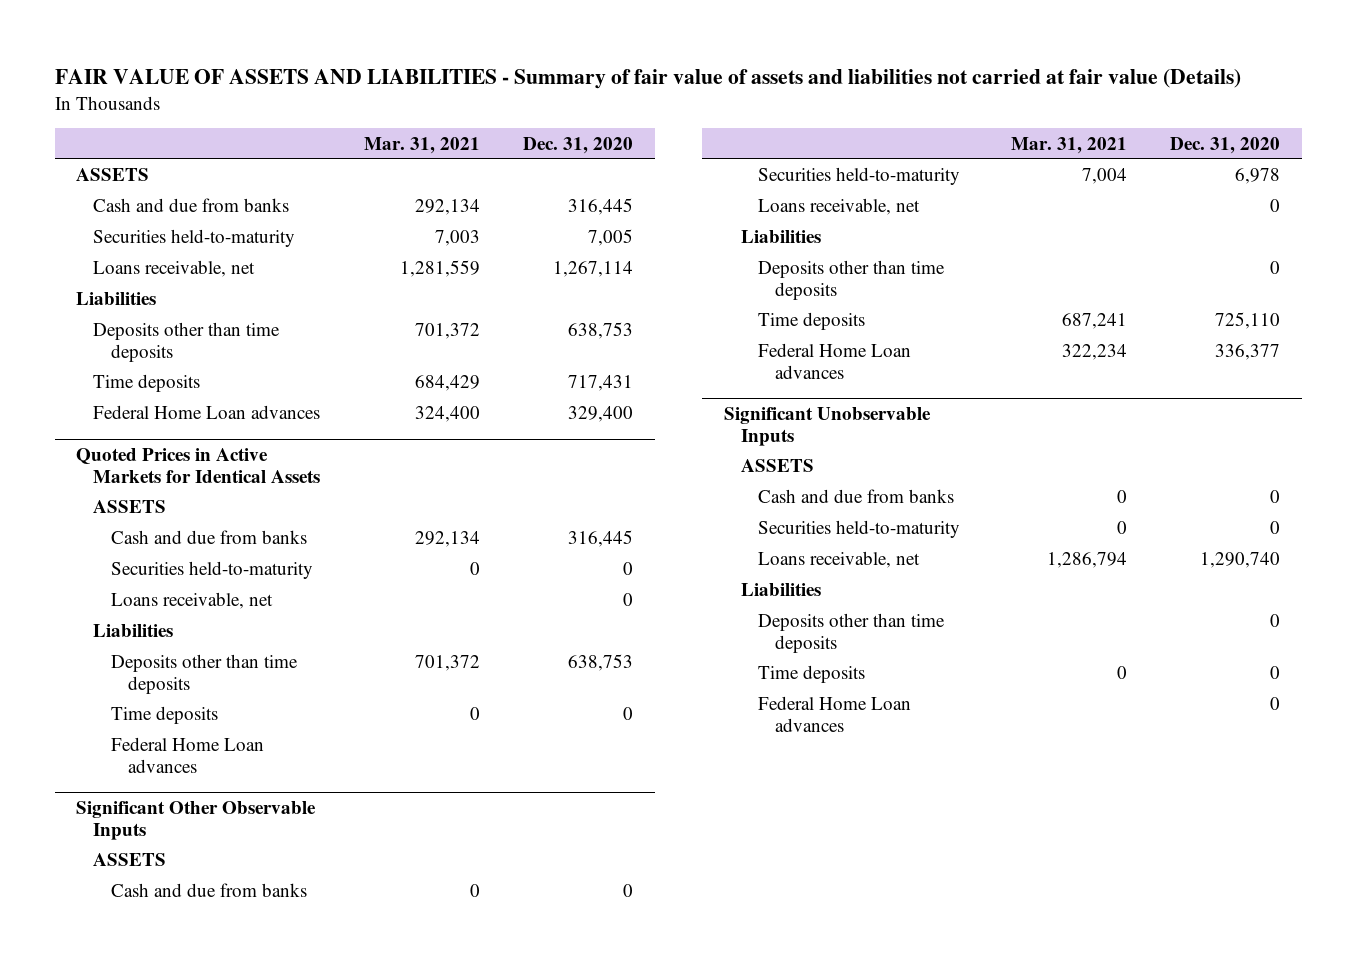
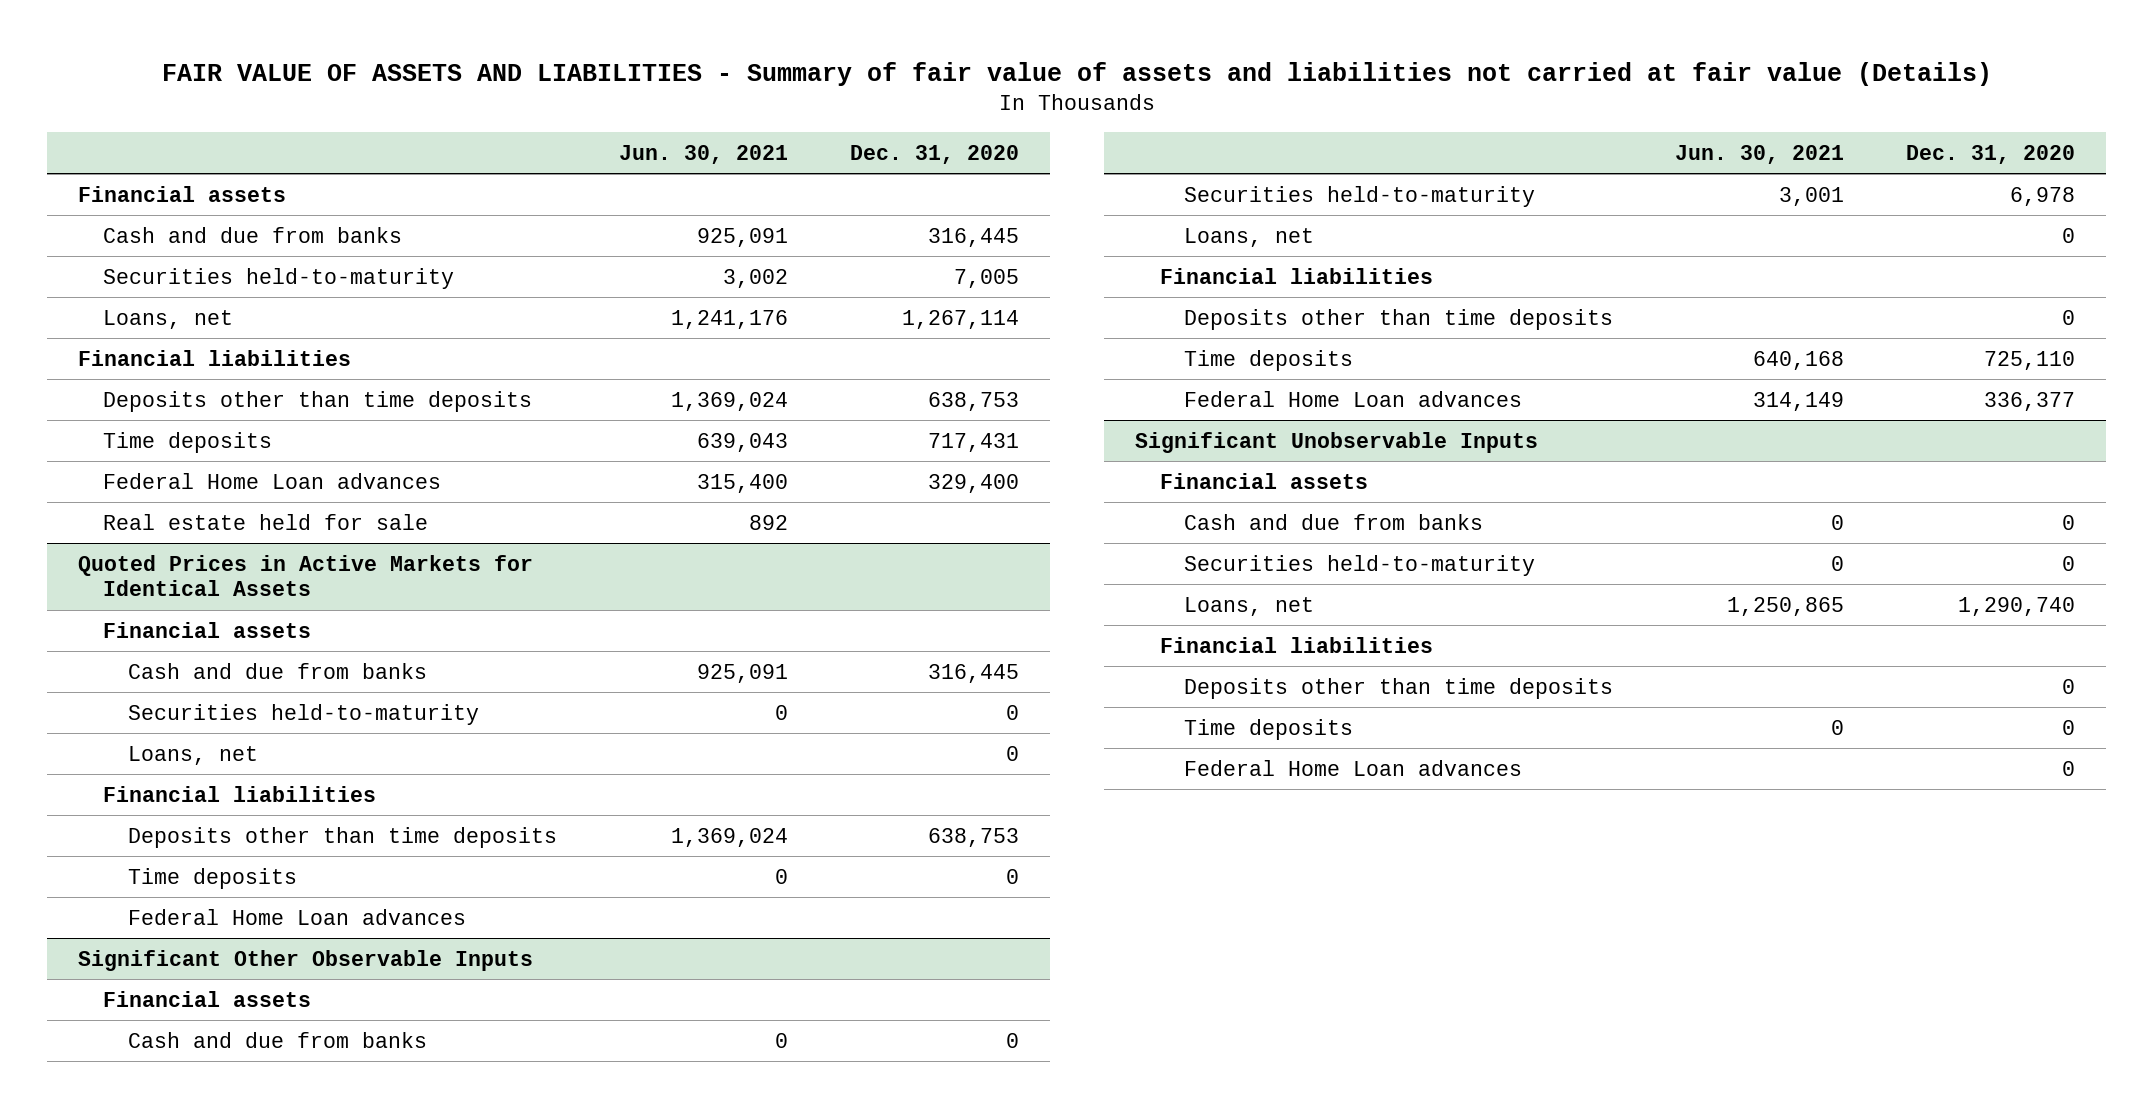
[363,136,480,154] Mar. 31, 2021 -> none
none -> [618,144,788,164] Jun. 30, 2021
[76,168,150,182] ASSETS -> [78,185,287,202] Financial assets
[93,260,256,278] Loans receivable, net -> [103,309,234,329] Loans, net
[76,292,157,306] Liabilities -> [78,349,352,366] Financial liabilities
none -> [103,513,429,530] Real estate held for sale
[93,500,167,514] ASSETS -> [103,621,312,638] Financial assets
[110,592,273,610] Loans receivable, net -> [127,745,258,765] Loans, net
[93,624,174,638] Liabilities -> [103,785,377,802] Financial liabilities
[93,853,167,867] ASSETS -> [103,990,312,1007] Financial assets
[757,198,920,216] Loans receivable, net -> [1184,227,1315,247] Loans, net
[740,230,821,244] Liabilities -> [1159,267,1433,284] Financial liabilities
[740,459,814,473] ASSETS -> [1159,472,1368,489] Financial assets
[757,551,920,569] Loans receivable, net -> [1184,596,1315,616] Loans, net
[740,583,821,597] Liabilities -> [1159,636,1433,653] Financial liabilities

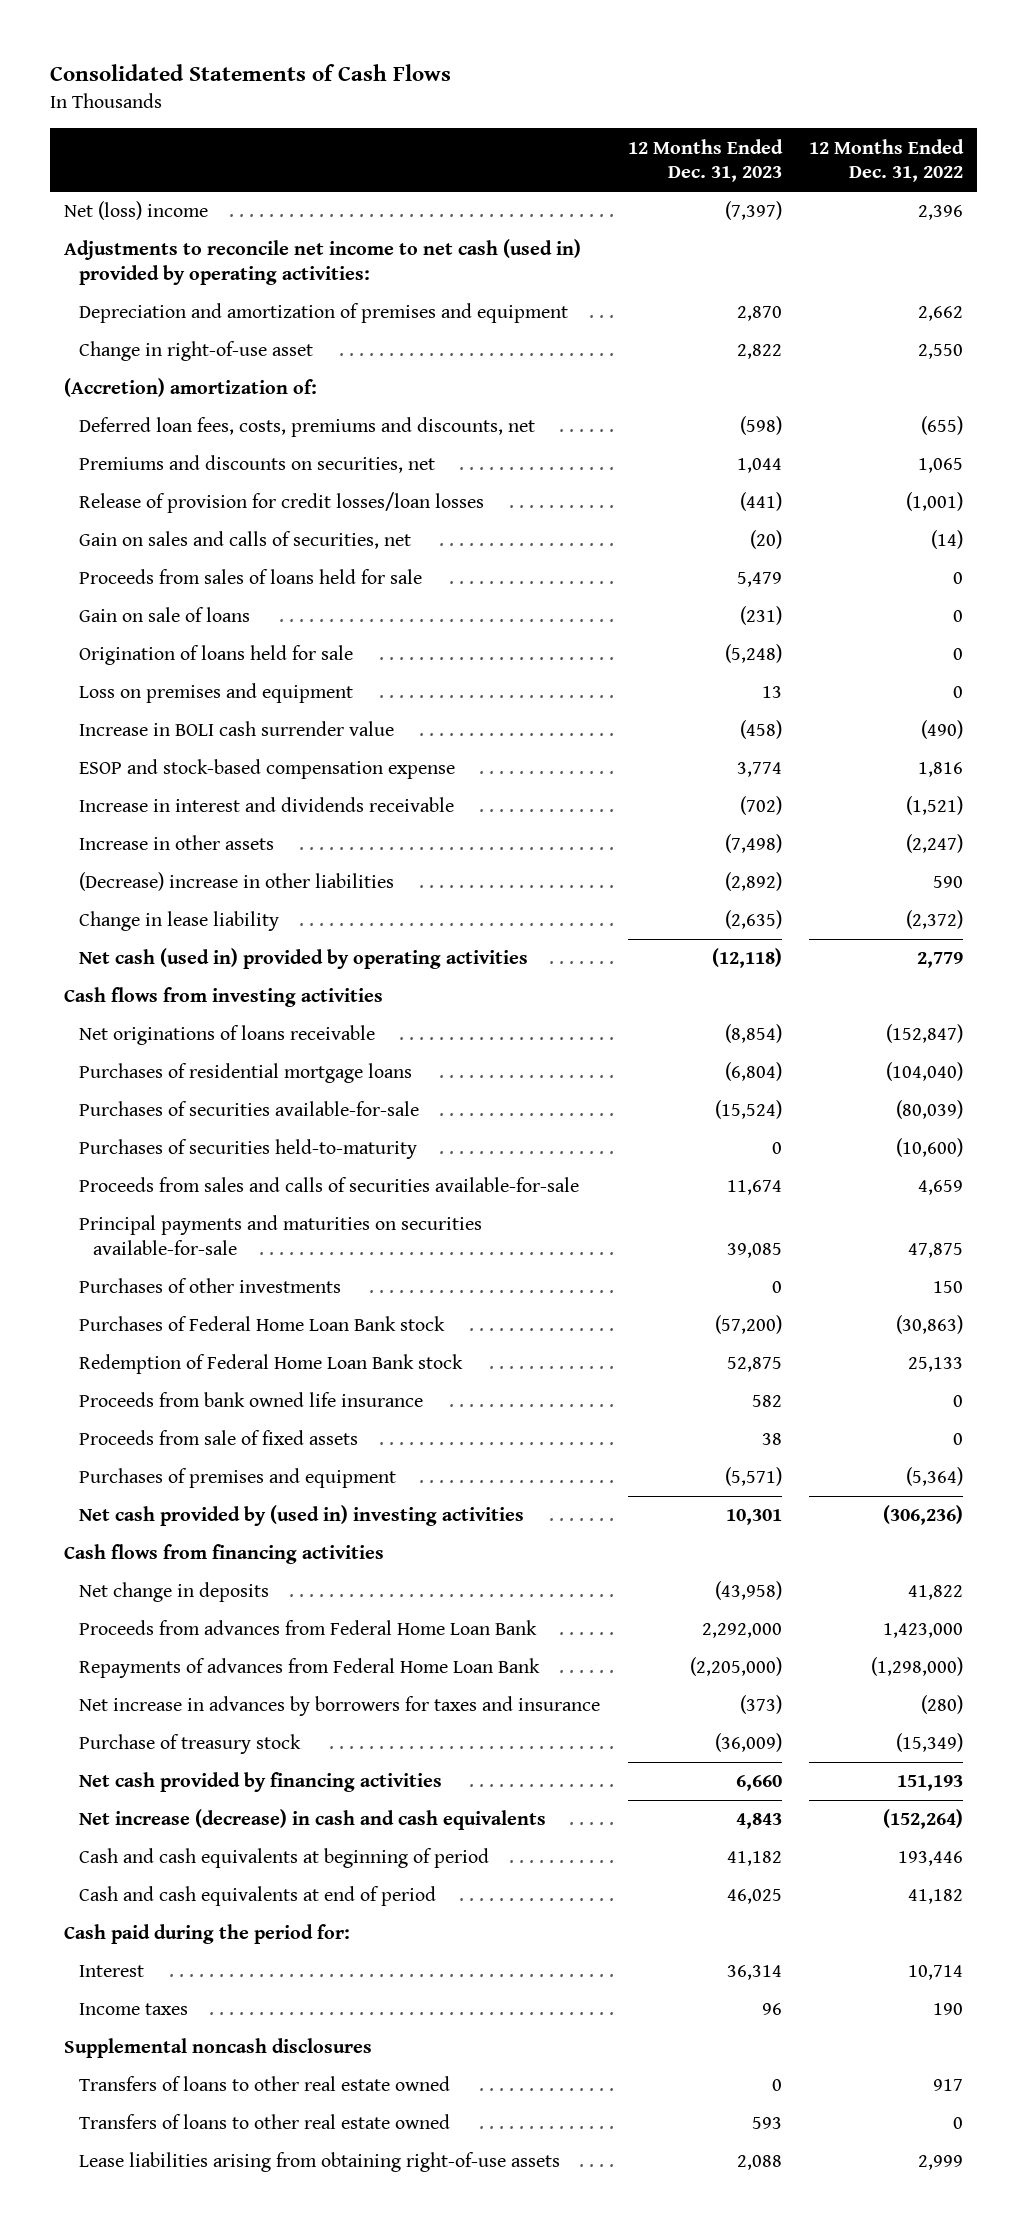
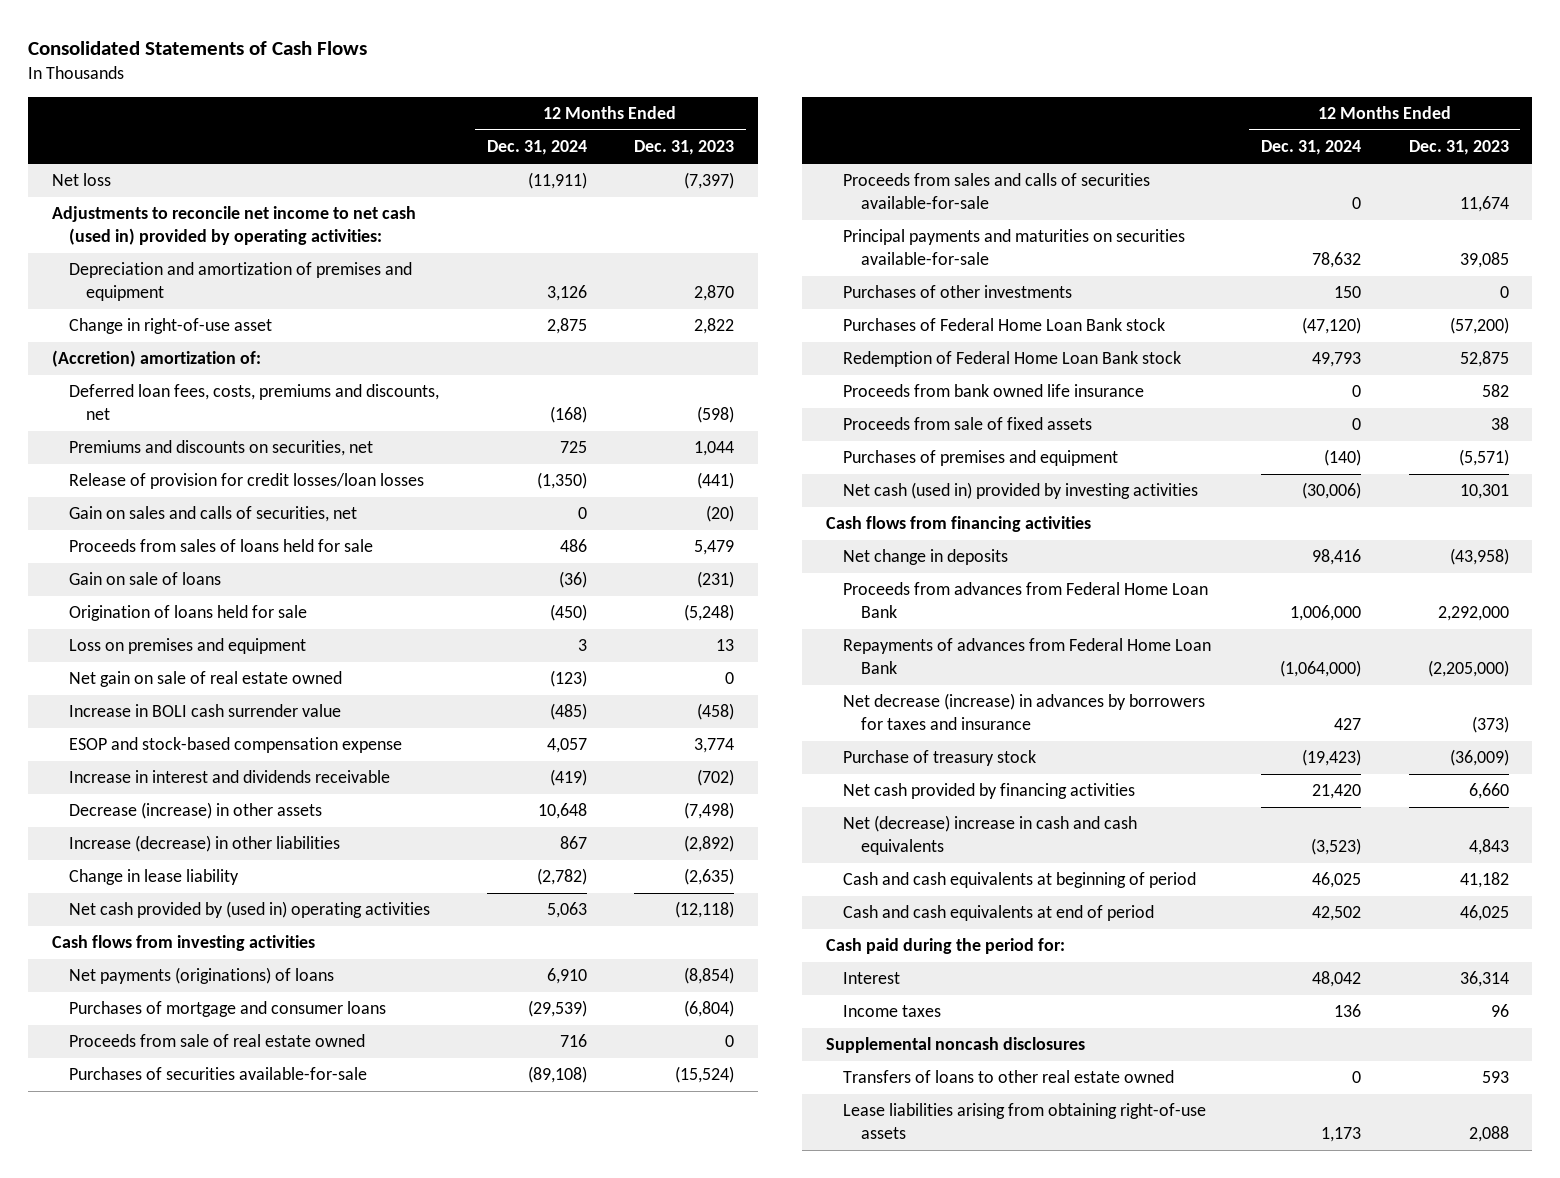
[809,138,965,183] 12 Months Ended Dec. 31, 2022 -> none
none -> [486,140,587,156] Dec. 31, 2024
[64,201,209,221] Net (loss) income -> [51,173,111,187] Net loss
none -> [69,671,343,688] Net gain on sale of real estate owned
[78,835,274,851] Increase in other assets -> [69,802,323,820] Decrease (increase) in other assets
[78,872,394,892] (Decrease) increase in other liabilities -> [69,835,341,853] Increase (decrease) in other liabilities
[78,948,528,970] Net cash (used in) provided by operating activities -> [69,901,431,919] Net cash provided by (used in) operating activities
[78,1025,375,1046] Net originations of loans receivable -> [69,967,335,985] Net payments (originations) of loans
[78,1063,412,1084] Purchases of residential mortgage loans -> [69,1001,387,1018] Purchases of mortgage and consumer loans
none -> [69,1034,366,1048] Proceeds from sale of real estate owned
[78,1139,417,1160] Purchases of securities held-to-maturity -> none
[78,1505,524,1527] Net cash provided by (used in) investing activities -> [843,482,1199,500] Net cash (used in) provided by investing activities
[78,1696,600,1717] Net increase in advances by borrowers for taxes and insurance -> [843,693,1206,730] Net decrease (increase) in advances by borrowers for taxes and insurance
[78,1809,546,1831] Net increase (decrease) in cash and cash equivalents -> [843,815,1138,855] Net (decrease) increase in cash and cash equivalents
[78,2076,450,2092] Transfers of loans to other real estate owned -> none

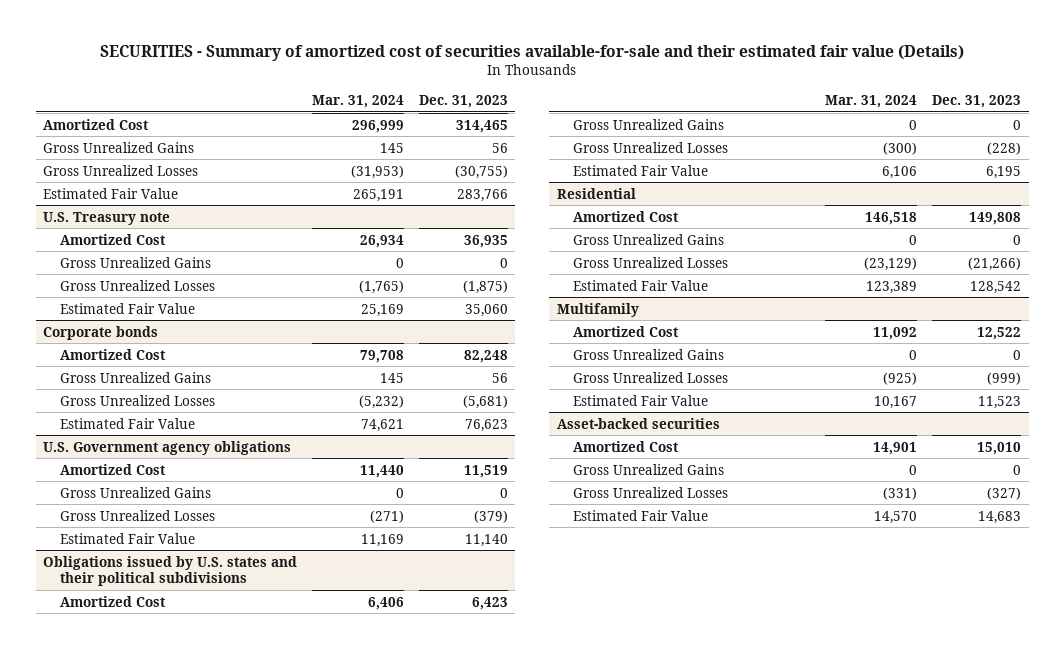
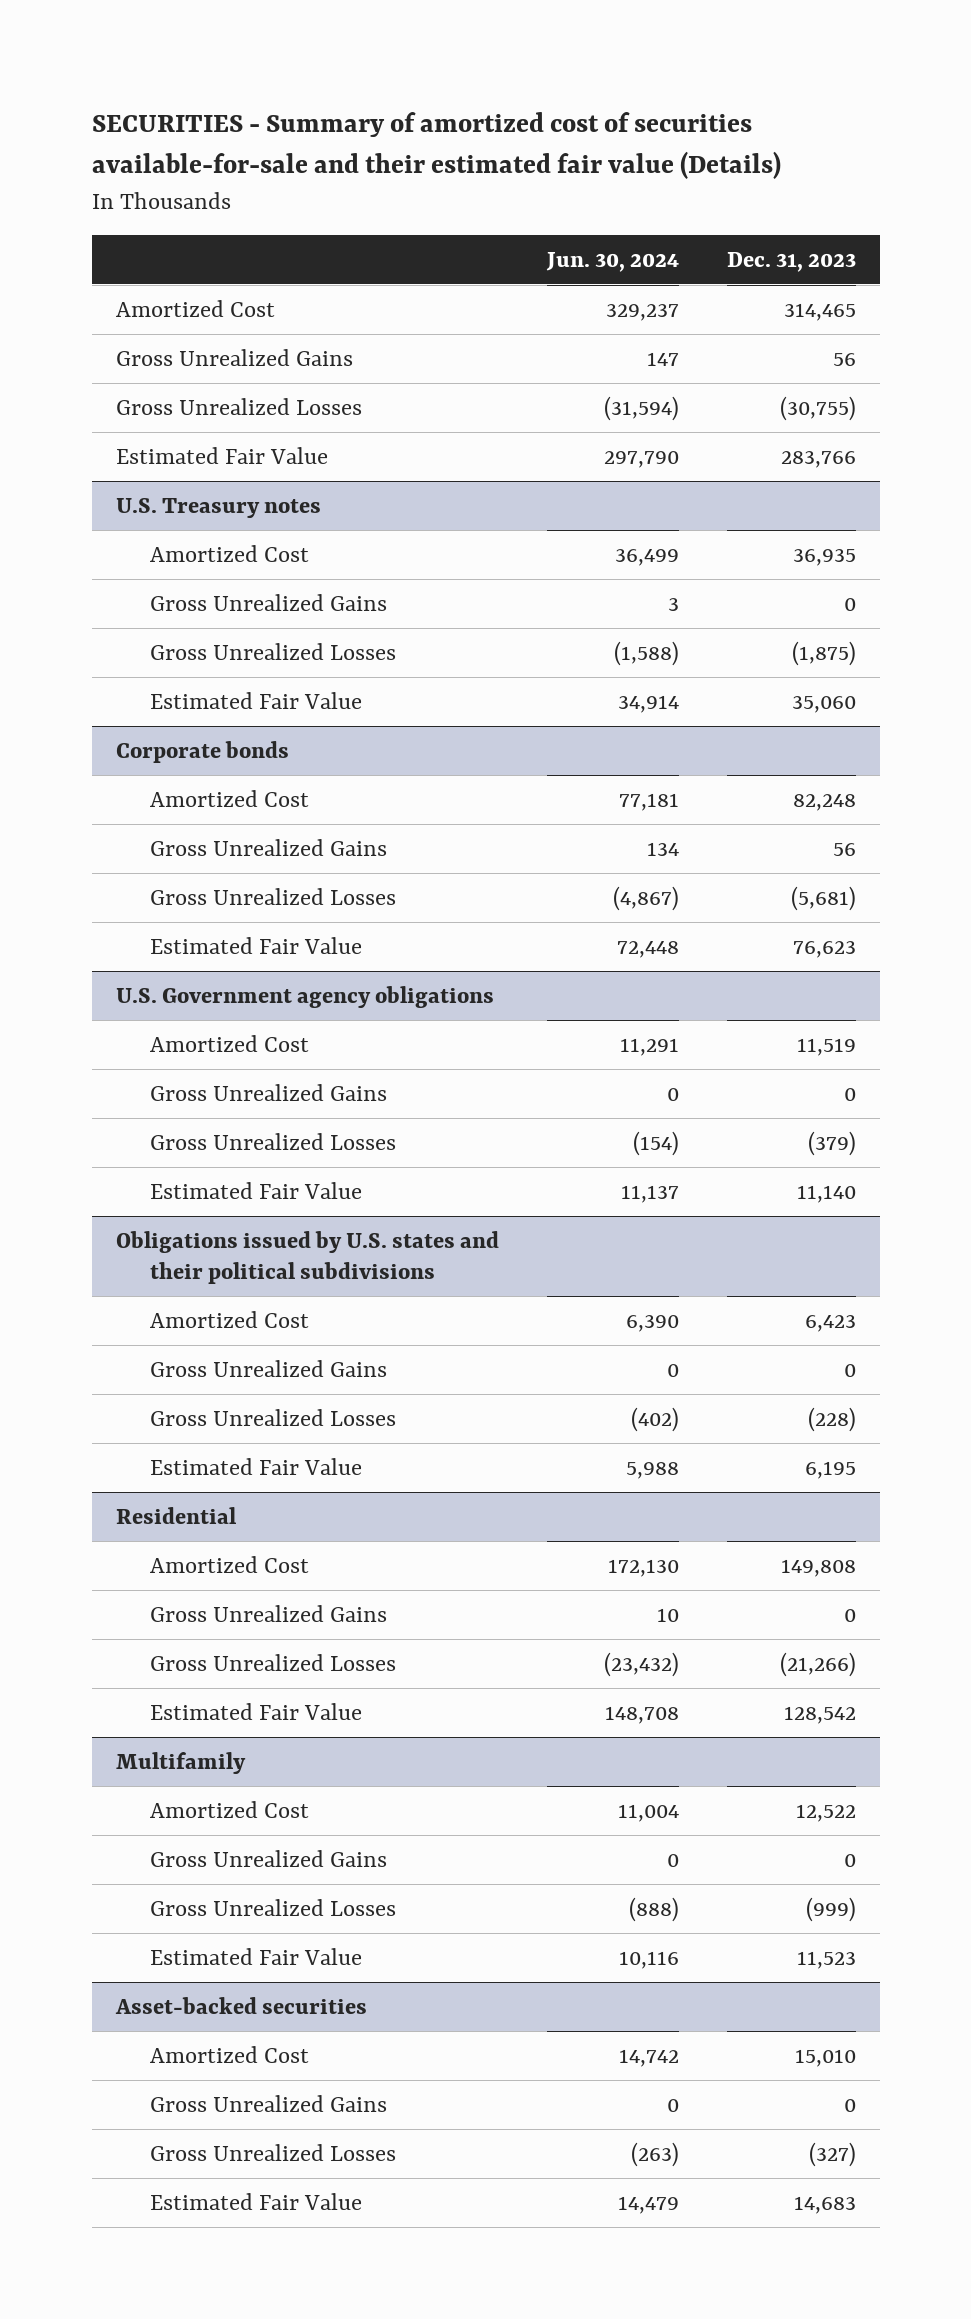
[312,94,405,108] Mar. 31, 2024 -> none
none -> [545,251,679,272] Jun. 30, 2024
[43,211,171,225] U.S. Treasury note -> [115,497,321,518] U.S. Treasury notes

